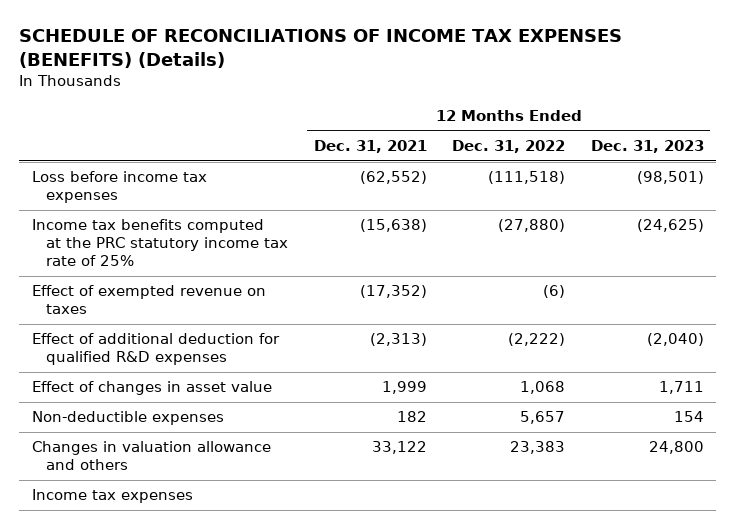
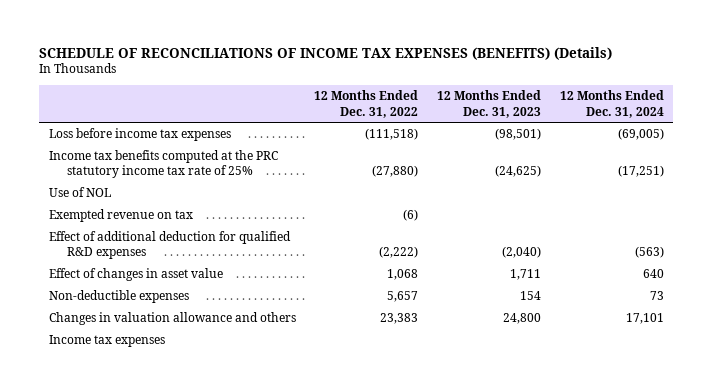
[313,140,427,154] Dec. 31, 2021 -> none
none -> [559,90,664,118] 12 Months Ended Dec. 31, 2024
none -> [48,187,111,198] Use of NOL
[31,285,266,315] Effect of exempted revenue on taxes -> [48,209,193,223] Exempted revenue on tax

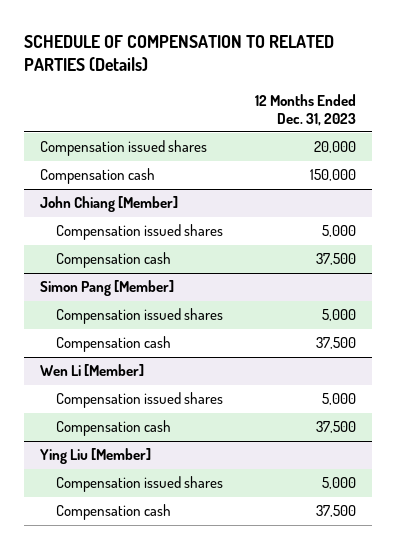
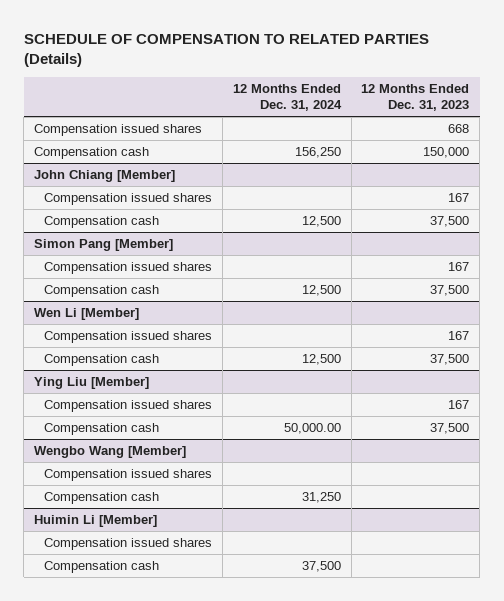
none -> [232,84,342,112] 12 Months Ended Dec. 31, 2024
[313,141,356,154] 20,000 -> [448,123,470,133] 668
[321,225,356,238] 5,000 -> [448,192,470,202] 167
[321,309,356,322] 5,000 -> [448,261,470,271] 167
[321,393,356,406] 5,000 -> [448,330,470,340] 167
[321,477,356,490] 5,000 -> [448,399,470,409] 167
none -> [34,445,187,458] Wengbo Wang [Member]
none -> [44,468,213,481] Compensation issued shares
none -> [44,491,160,504] Compensation cash
none -> [34,514,158,527] Huimin Li [Member]
none -> [44,537,213,550] Compensation issued shares
none -> [44,560,160,573] Compensation cash

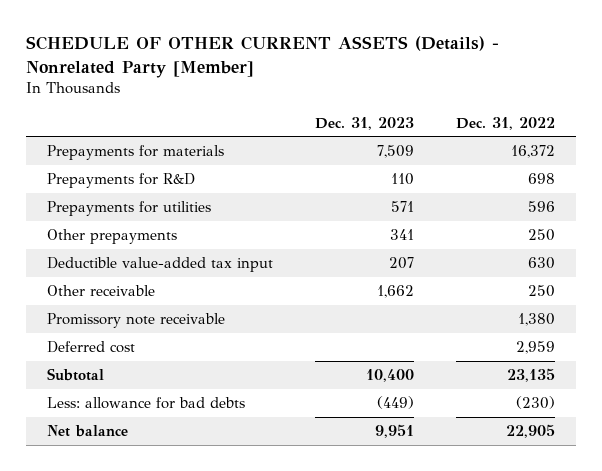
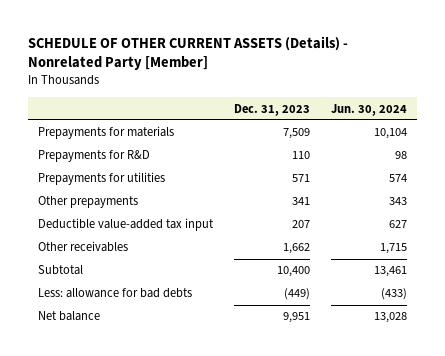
[456,116,556,130] Dec. 31, 2022 -> none
none -> [330,103,407,116] Jun. 30, 2024
[46,313,225,329] Promissory note receivable -> none
[46,341,135,354] Deferred cost -> none
[46,285,155,297] Other receivable -> [38,241,129,253] Other receivables

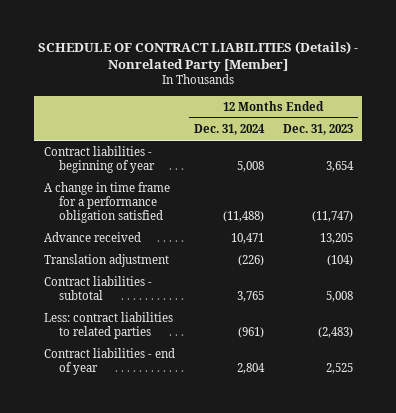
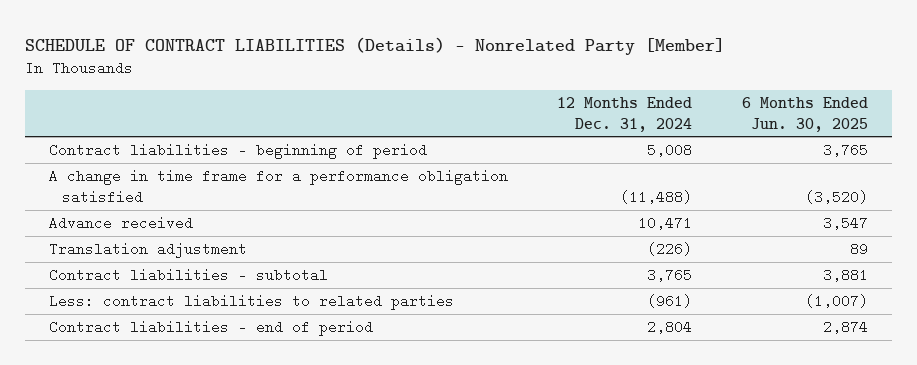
[282,124,353,136] Dec. 31, 2023 -> none
none -> [741,96,868,132] 6 Months Ended Jun. 30, 2025
[43,146,156,174] Contract liabilities - beginning of year -> [49,142,428,159] Contract liabilities - beginning of period
[43,348,175,376] Contract liabilities - end of year -> [49,319,374,336] Contract liabilities - end of period

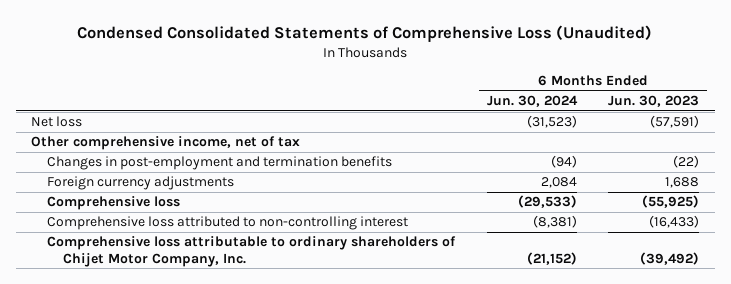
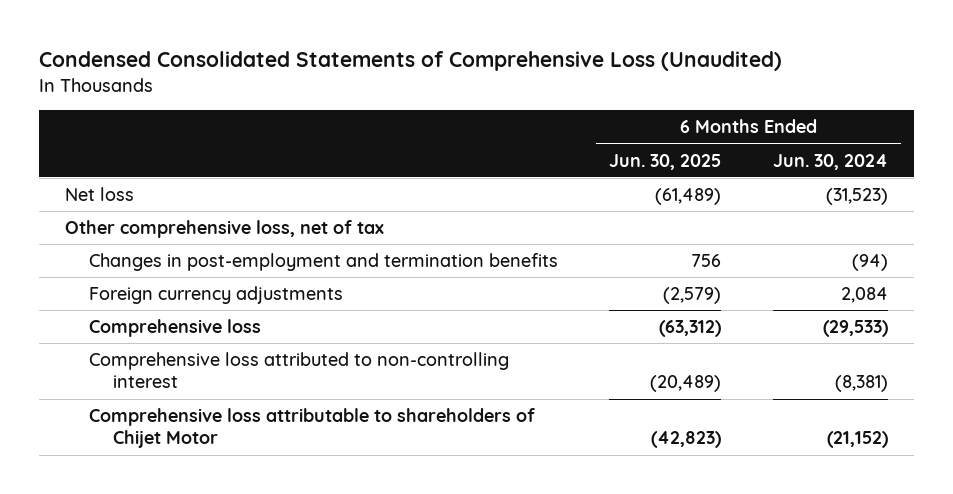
[608,95,700,108] Jun. 30, 2023 -> none
none -> [609,153,722,170] Jun. 30, 2025
[31,136,301,151] Other comprehensive income, net of tax -> [64,220,384,239] Other comprehensive loss, net of tax
[47,236,457,267] Comprehensive loss attributable to ordinary shareholders of Chijet Motor Company, Inc. -> [88,408,535,449] Comprehensive loss attributable to shareholders of Chijet Motor

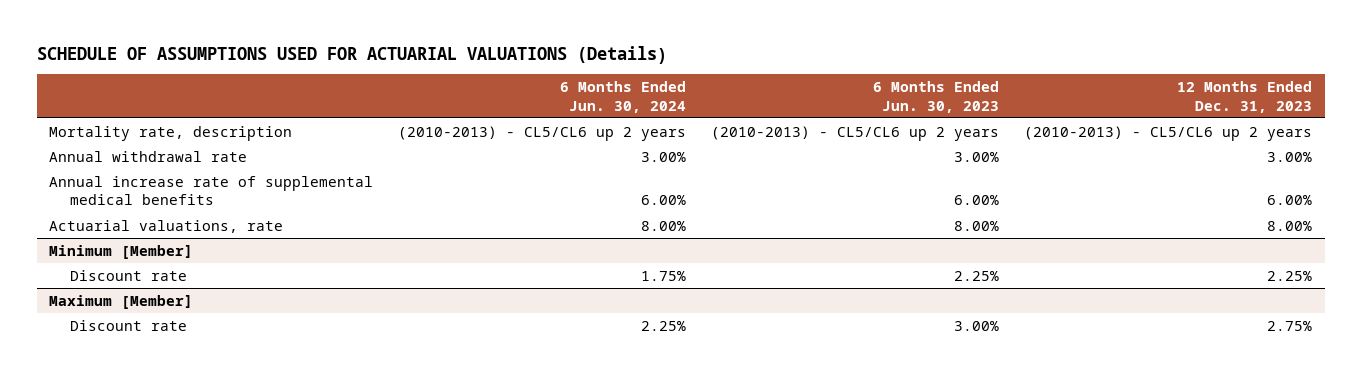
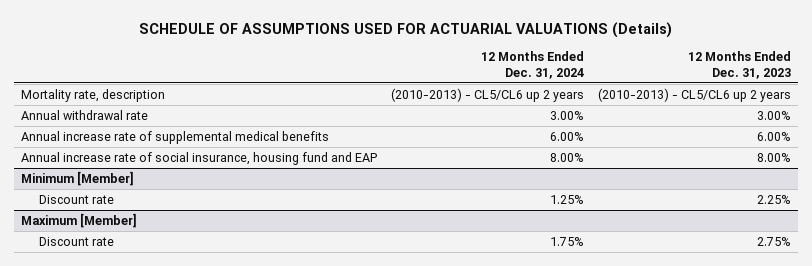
[560,81,687,113] 6 Months Ended Jun. 30, 2024 -> none
[873,81,1000,113] 6 Months Ended Jun. 30, 2023 -> none
none -> [480,51,584,79] 12 Months Ended Dec. 31, 2024
[49,219,284,233] Actuarial valuations, rate -> [21,151,378,165] Annual increase rate of social insurance, housing fund and EAP

